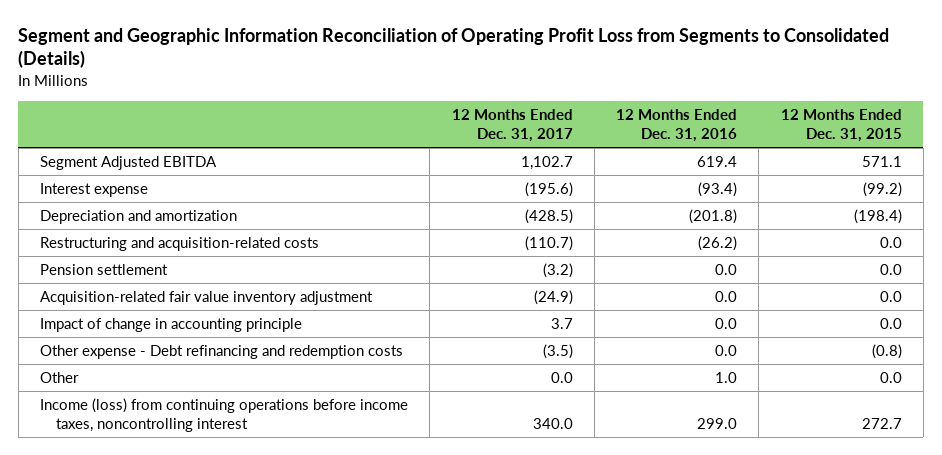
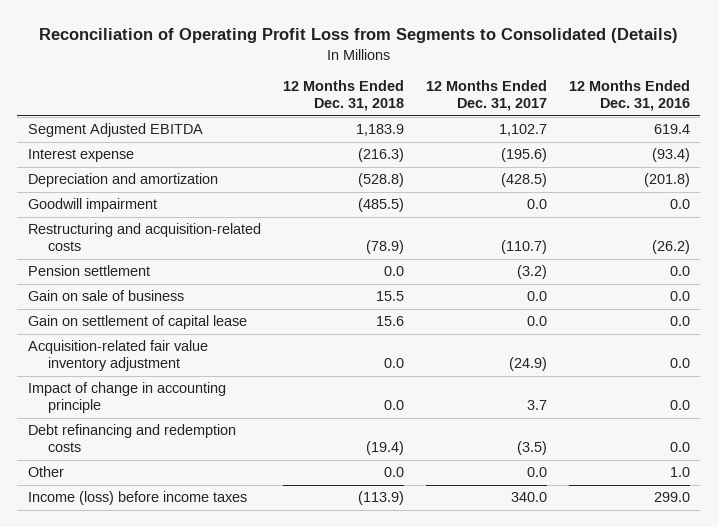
[18,27,890,69] Segment and Geographic Information Reconciliation of Operating Profit Loss from Segments to Consolidated (Details) -> [38,27,678,43] Reconciliation of Operating Profit Loss from Segments to Consolidated (Details)
[780,108,902,142] 12 Months Ended Dec. 31, 2015 -> none
none -> [282,80,404,112] 12 Months Ended Dec. 31, 2018
none -> [28,198,158,213] Goodwill impairment
none -> [28,290,185,302] Gain on sale of business
none -> [28,315,248,330] Gain on settlement of capital lease
[40,345,404,360] Other expense - Debt refinancing and redemption costs -> [28,424,237,453] Debt refinancing and redemption costs
[40,398,409,433] Income (loss) from continuing operations before income taxes, noncontrolling interest -> [28,491,248,506] Income (loss) before income taxes

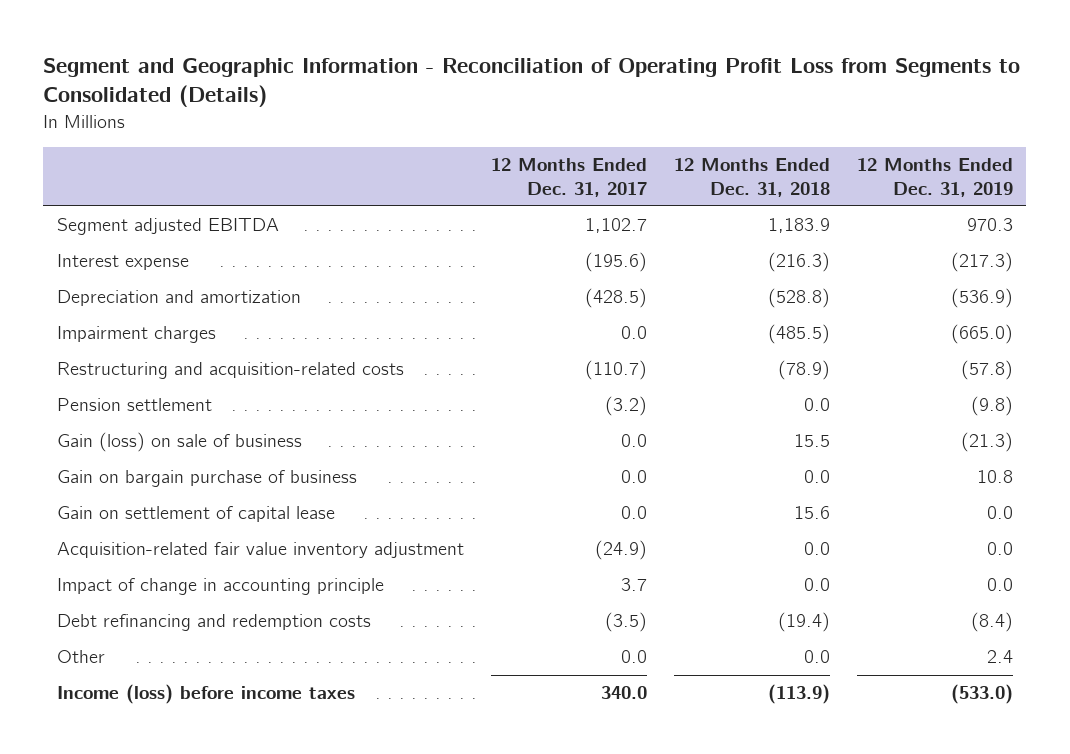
[38,27,678,43] Reconciliation of Operating Profit Loss from Segments to Consolidated (Details) -> [43,57,1021,108] Segment and Geographic Information - Reconciliation of Operating Profit Loss from Segments to Consolidated (Details)
[568,80,690,112] 12 Months Ended Dec. 31, 2016 -> none
none -> [856,158,1013,197] 12 Months Ended Dec. 31, 2019
[28,123,204,138] Segment Adjusted EBITDA -> [56,218,279,236] Segment adjusted EBITDA
[28,198,158,213] Goodwill impairment -> [56,326,216,344] Impairment charges
[28,290,185,302] Gain on sale of business -> [56,432,302,453] Gain (loss) on sale of business
none -> [56,470,357,488] Gain on bargain purchase of business

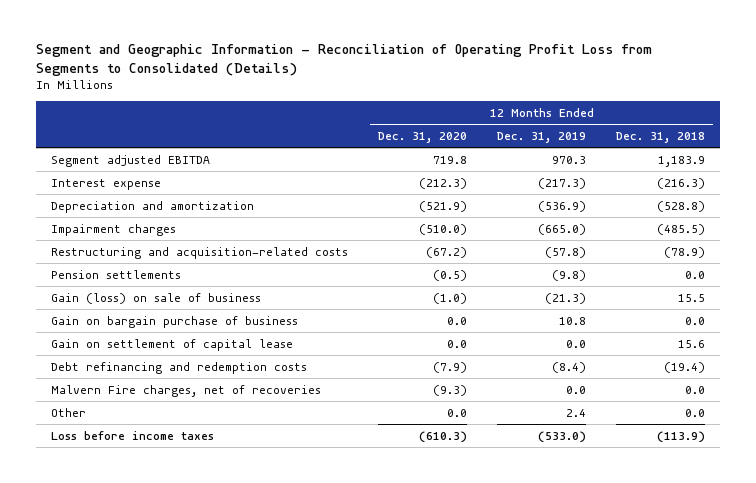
[490,158,647,197] 12 Months Ended Dec. 31, 2017 -> none
none -> [377,131,467,143] Dec. 31, 2020
[56,398,212,412] Pension settlement -> [50,269,181,279] Pension settlements
[56,542,464,559] Acquisition-related fair value inventory adjustment -> none
[56,578,384,596] Impact of change in accounting principle -> none
none -> [50,384,321,397] Malvern Fire charges, net of recoveries
[56,684,355,705] Income (loss) before income taxes -> [50,430,214,440] Loss before income taxes

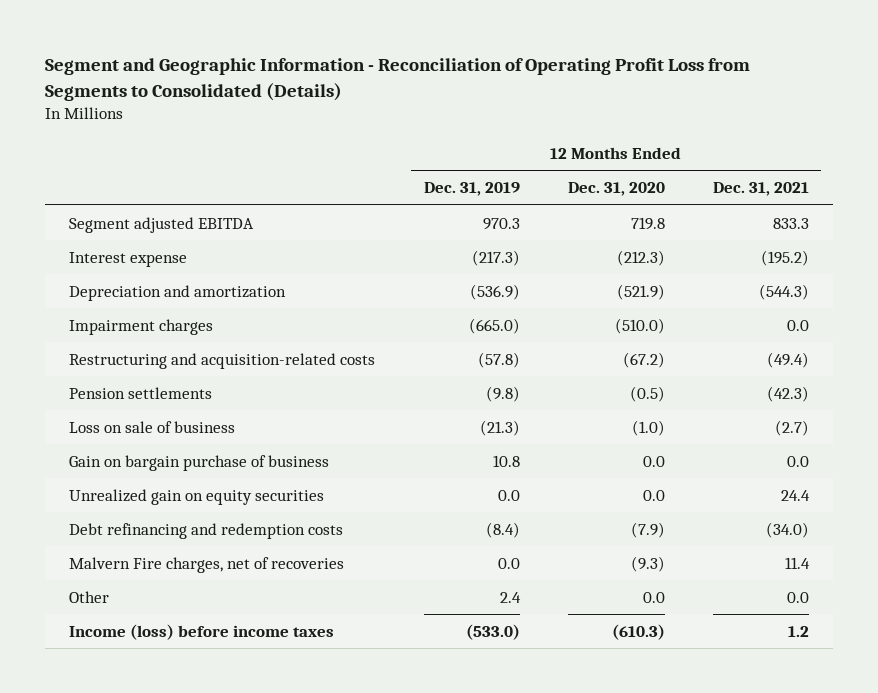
[616,131,706,143] Dec. 31, 2018 -> none
none -> [713,182,810,197] Dec. 31, 2021
[50,292,261,304] Gain (loss) on sale of business -> [69,420,236,433] Loss on sale of business
[50,338,293,351] Gain on settlement of capital lease -> none
none -> [69,488,325,505] Unrealized gain on equity securities
[50,430,214,440] Loss before income taxes -> [69,623,335,640] Income (loss) before income taxes

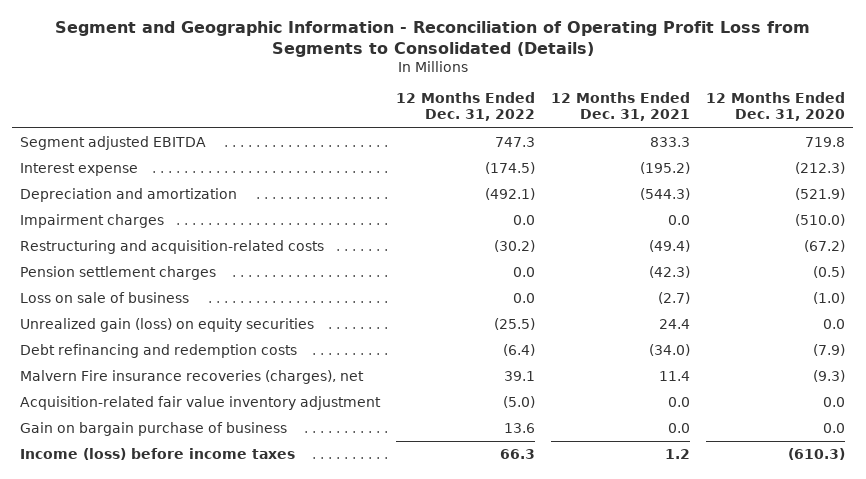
[423,182,520,197] Dec. 31, 2019 -> none
none -> [396,92,536,122] 12 Months Ended Dec. 31, 2022
[69,386,213,399] Pension settlements -> [20,265,217,280] Pension settlement charges
[69,488,325,505] Unrealized gain on equity securities -> [20,317,315,332] Unrealized gain (loss) on equity securities
[69,590,110,603] Other -> none
[69,556,345,573] Malvern Fire charges, net of recoveries -> [20,369,365,384] Malvern Fire insurance recoveries (charges), net
none -> [20,395,382,410] Acquisition-related fair value inventory adjustment
[69,454,330,471] Gain on bargain purchase of business -> [20,421,288,436] Gain on bargain purchase of business

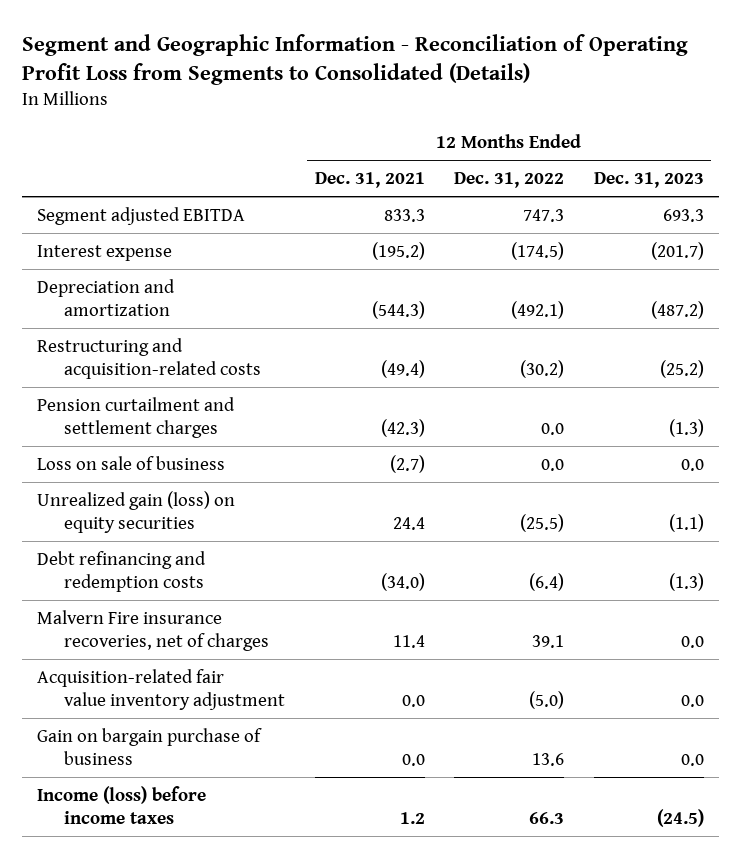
[706,92,846,122] 12 Months Ended Dec. 31, 2020 -> none
none -> [593,172,704,189] Dec. 31, 2023
[20,213,165,228] Impairment charges -> none
[20,265,217,280] Pension settlement charges -> [36,396,235,439] Pension curtailment and settlement charges
[20,369,365,384] Malvern Fire insurance recoveries (charges), net -> [36,609,270,652] Malvern Fire insurance recoveries, net of charges

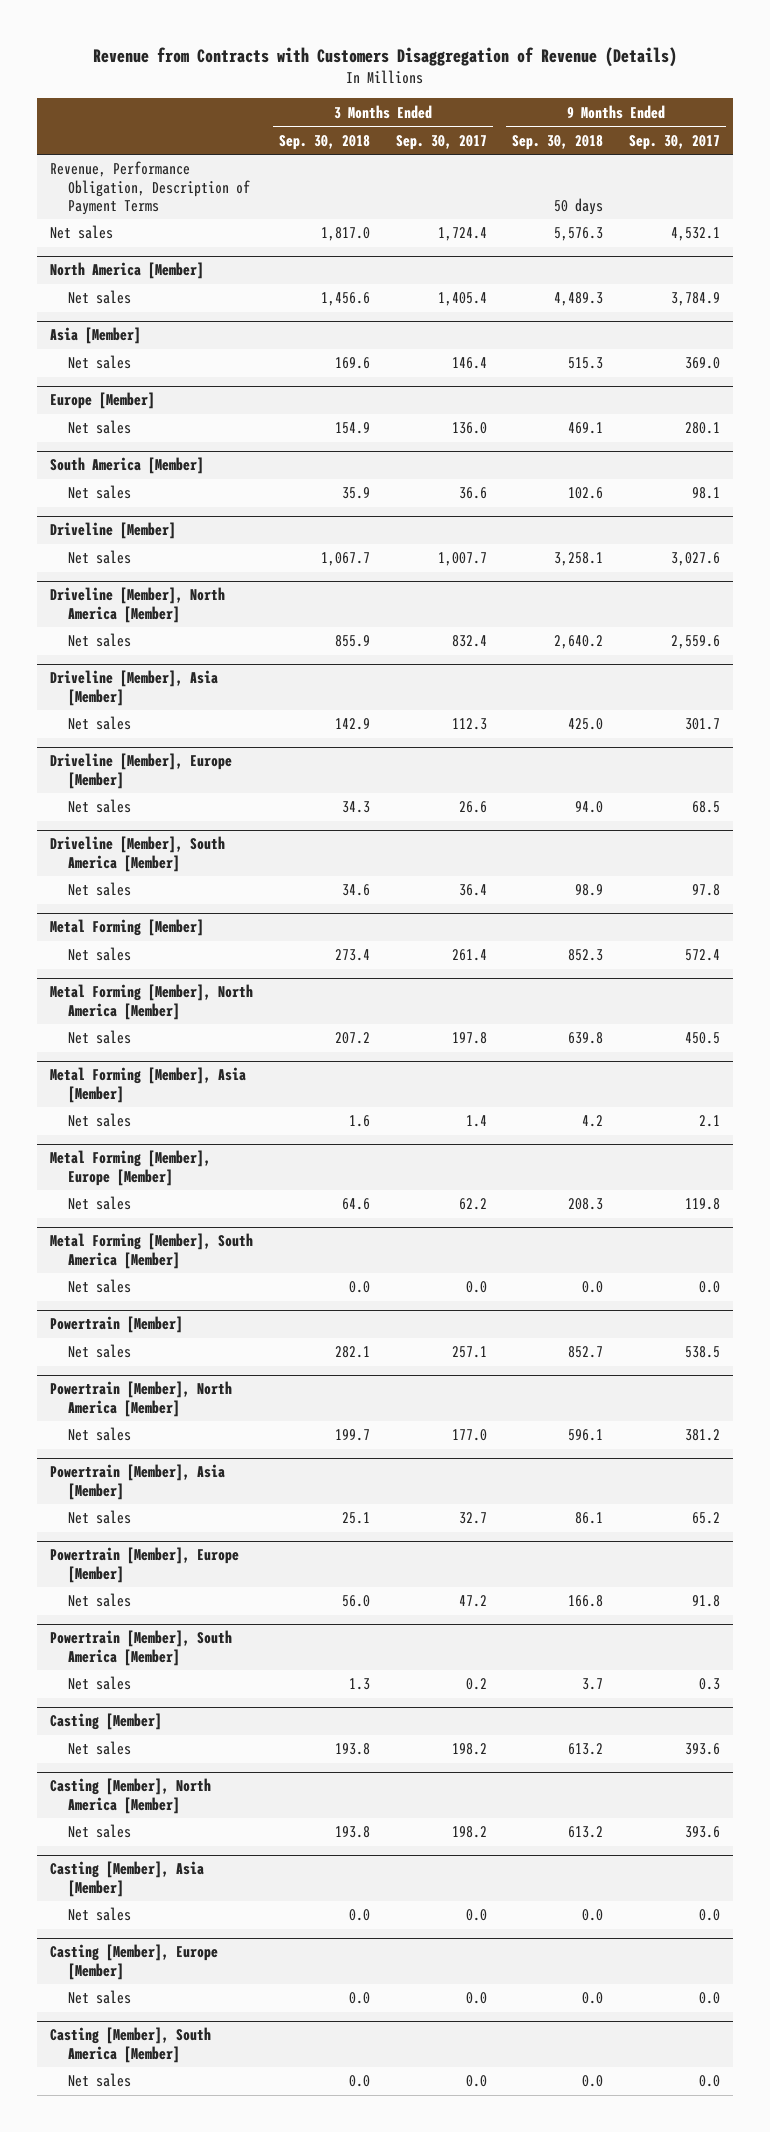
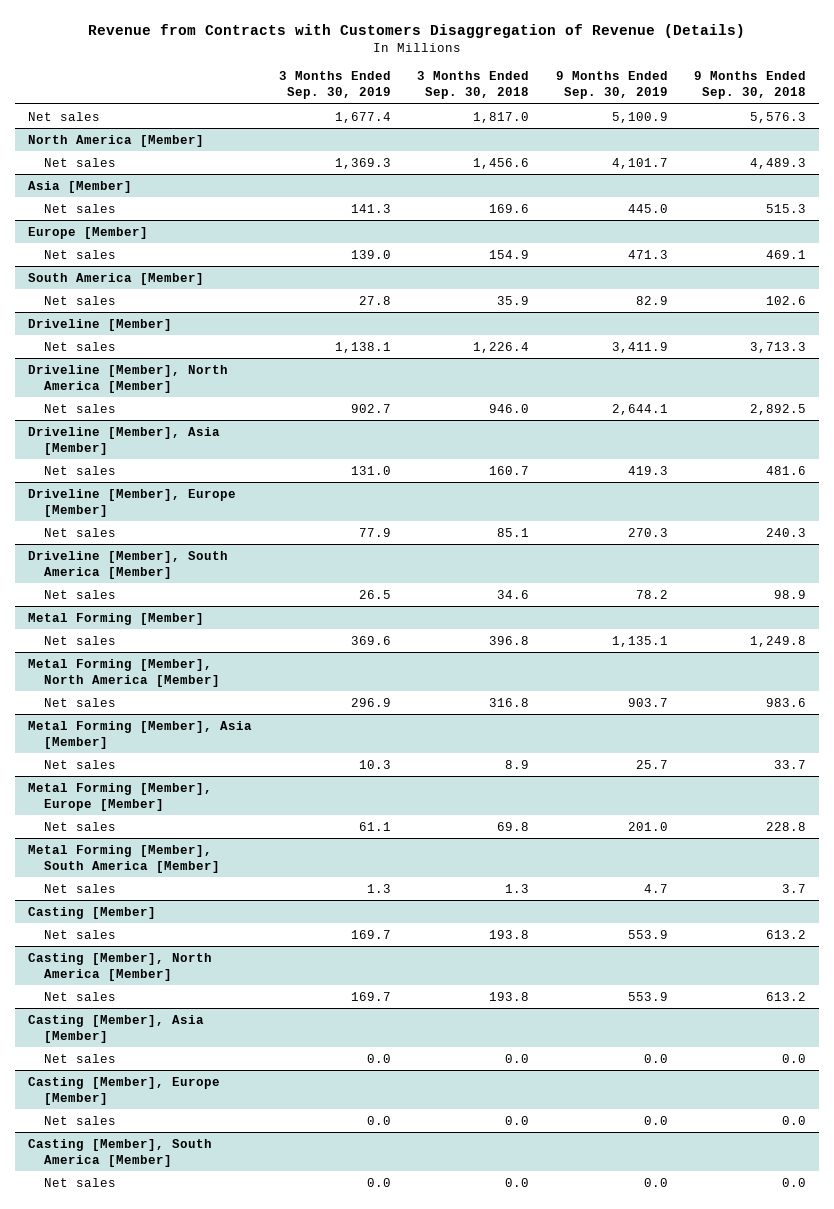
[395,134,487,150] Sep. 30, 2017 -> none
[628,134,720,150] Sep. 30, 2017 -> none
none -> [278,71,391,100] 3 Months Ended Sep. 30, 2019
none -> [555,71,668,100] 9 Months Ended Sep. 30, 2019
[50,161,251,215] Revenue, Performance Obligation, Description of Payment Terms -> none
[320,552,370,567] 1,067.7 -> [473,341,530,353] 1,226.4
[554,552,604,567] 3,258.1 -> [750,341,807,353] 3,713.3
[334,635,370,648] 855.9 -> [489,403,530,413] 946.0
[554,635,604,650] 2,640.2 -> [750,403,807,415] 2,892.5
[334,718,370,731] 142.9 -> [489,465,530,475] 160.7
[568,718,604,731] 425.0 -> [766,465,807,475] 481.6
[341,801,370,814] 34.3 -> [497,527,530,537] 85.1
[575,801,604,814] 94.0 -> [766,527,807,537] 240.3
[334,949,370,962] 273.4 -> [489,635,530,645] 396.8
[568,949,604,962] 852.3 -> [750,635,807,647] 1,249.8
[334,1032,370,1045] 207.2 -> [489,697,530,707] 316.8
[568,1032,604,1045] 639.8 -> [766,697,807,707] 983.6
[348,1115,370,1128] 1.6 -> [505,759,530,769] 8.9
[582,1115,604,1128] 4.2 -> [774,759,807,769] 33.7
[341,1198,370,1211] 64.6 -> [497,821,530,831] 69.8
[568,1198,604,1211] 208.3 -> [766,821,807,831] 228.8
[68,1279,132,1294] Net sales -> none
[50,1316,184,1334] Powertrain [Member] -> none
[68,1344,132,1359] Net sales -> none
[50,1381,233,1417] Powertrain [Member], North America [Member] -> none
[68,1427,132,1442] Net sales -> none
[50,1464,226,1500] Powertrain [Member], Asia [Member] -> none
[68,1510,132,1525] Net sales -> none
[50,1547,240,1583] Powertrain [Member], Europe [Member] -> none
[68,1593,132,1608] Net sales -> none
[50,1630,233,1666] Powertrain [Member], South America [Member] -> none

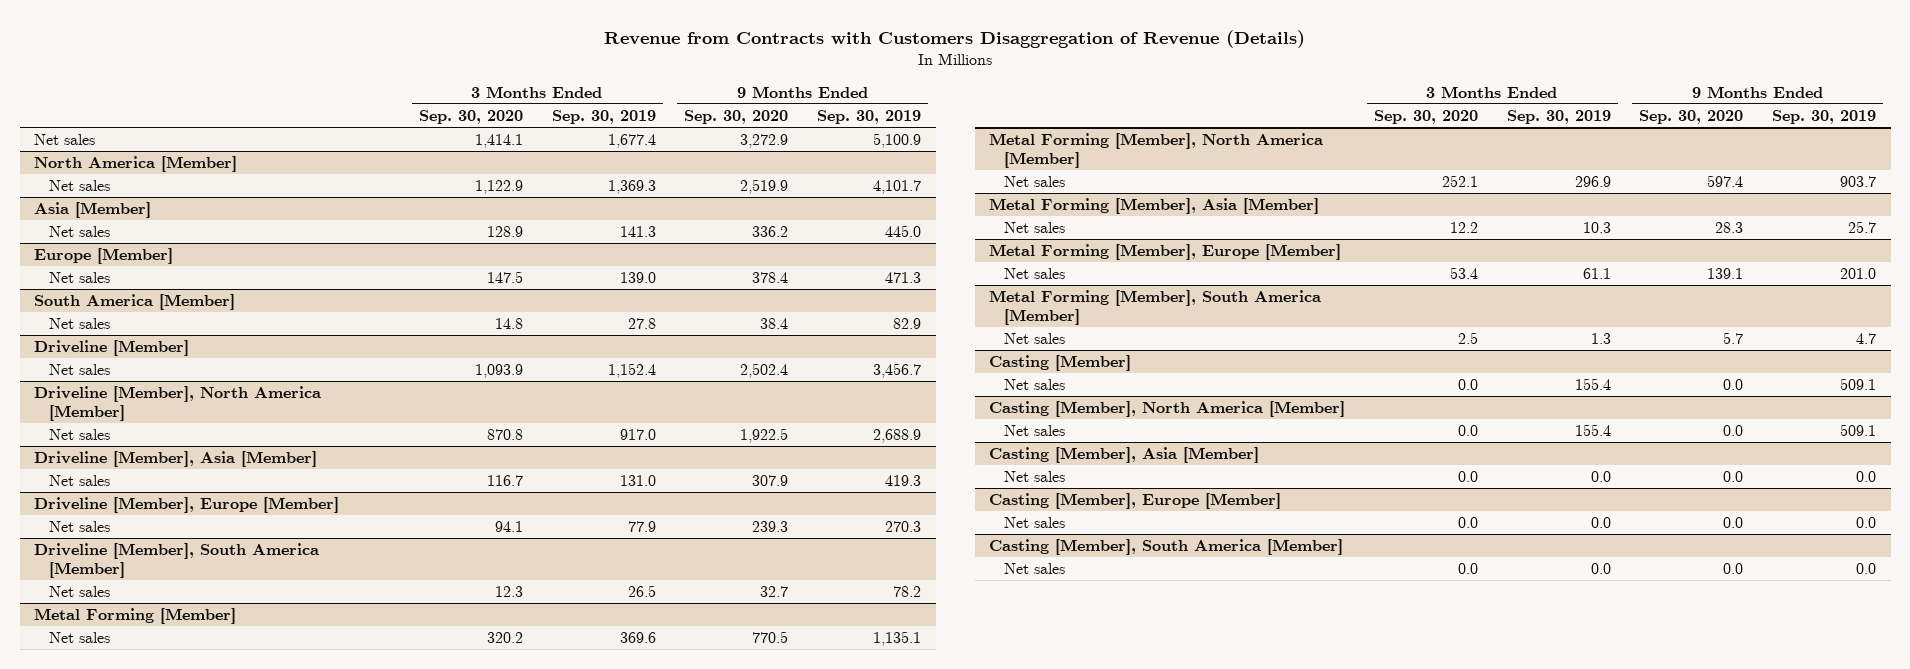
[417,71,530,100] 3 Months Ended Sep. 30, 2018 -> none
[694,71,807,100] 9 Months Ended Sep. 30, 2018 -> none
none -> [418,109,523,124] Sep. 30, 2020
none -> [684,109,789,124] Sep. 30, 2020
[334,341,391,353] 1,138.1 -> [607,363,656,379] 1,152.4
[611,341,668,353] 3,411.9 -> [873,363,922,379] 3,456.7
[350,403,391,413] 902.7 -> [619,429,656,441] 917.0
[611,403,668,415] 2,644.1 -> [873,429,922,444] 2,688.9
[350,929,391,939] 169.7 -> [1574,378,1611,391] 155.4
[627,929,668,939] 553.9 -> [1840,378,1877,391] 509.1
[350,991,391,1001] 169.7 -> [1574,424,1611,437] 155.4
[627,991,668,1001] 553.9 -> [1840,424,1877,437] 509.1

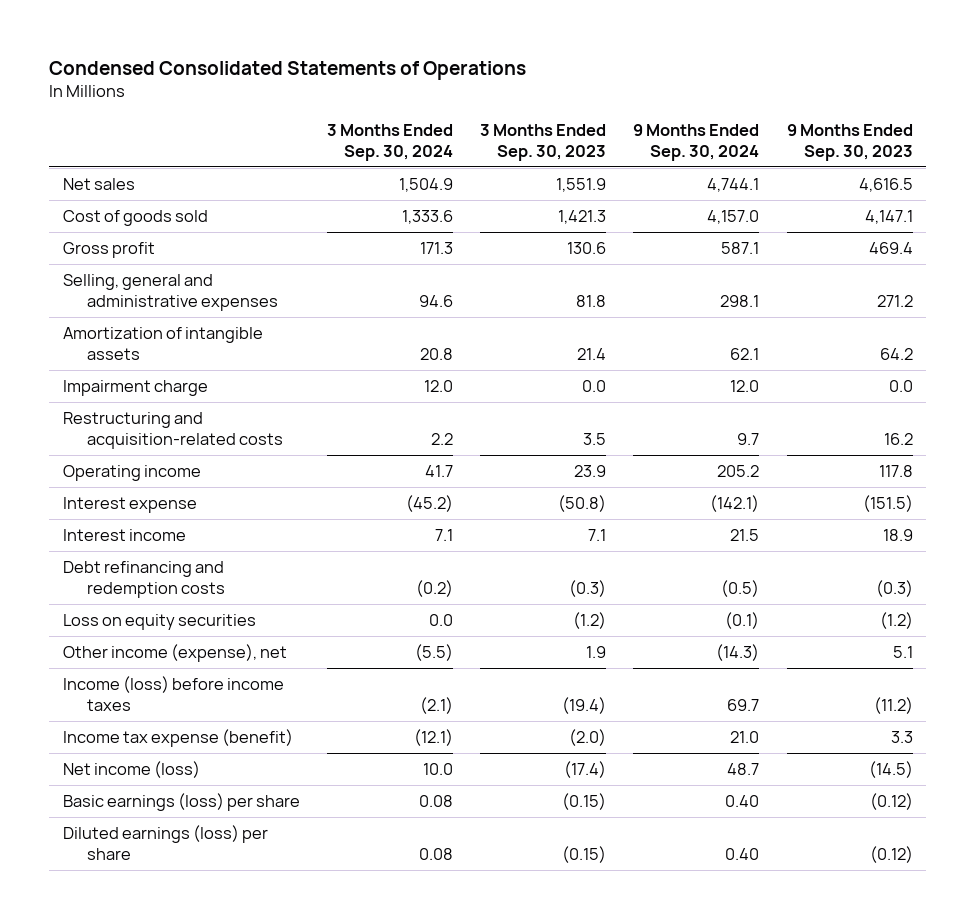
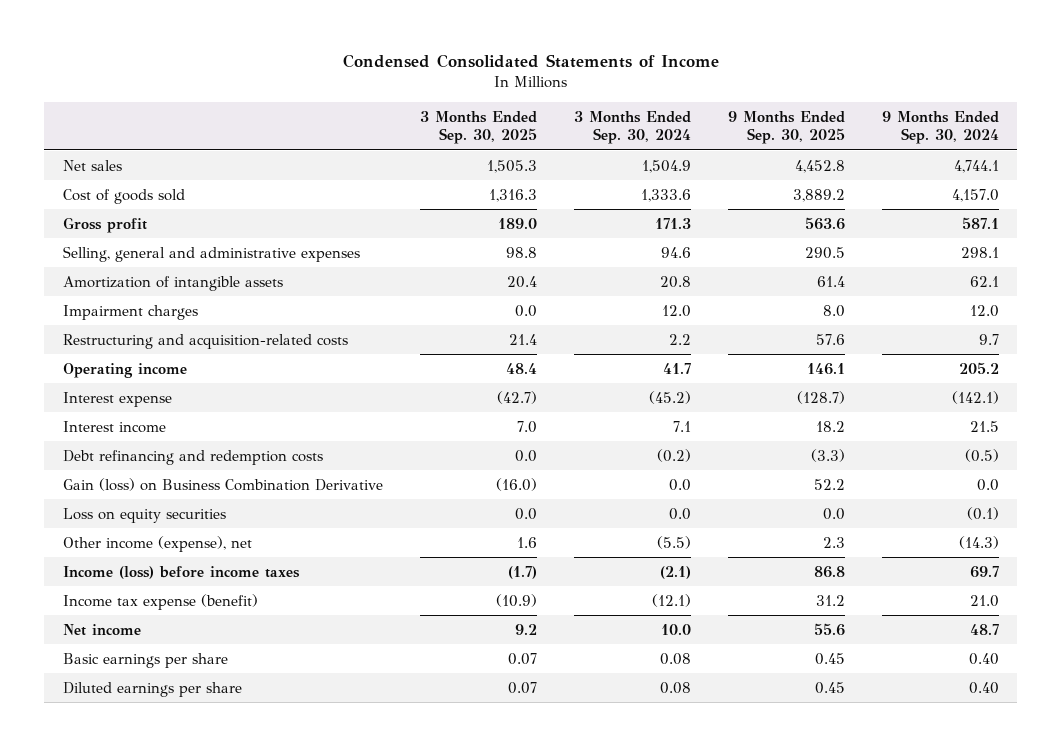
[48,60,526,80] Condensed Consolidated Statements of Operations -> [342,54,719,69] Condensed Consolidated Statements of Income
[480,124,607,161] 3 Months Ended Sep. 30, 2023 -> none
[786,124,913,161] 9 Months Ended Sep. 30, 2023 -> none
none -> [419,111,537,145] 3 Months Ended Sep. 30, 2025
none -> [727,111,845,145] 9 Months Ended Sep. 30, 2025
[62,380,208,397] Impairment charge -> [62,304,198,320] Impairment charges
none -> [62,477,383,491] Gain (loss) on Business Combination Derivative
[62,761,200,779] Net income (loss) -> [62,623,141,636] Net income
[62,793,300,812] Basic earnings (loss) per share -> [62,652,228,668] Basic earnings per share
[62,825,268,860] Diluted earnings (loss) per share -> [62,681,242,697] Diluted earnings per share

